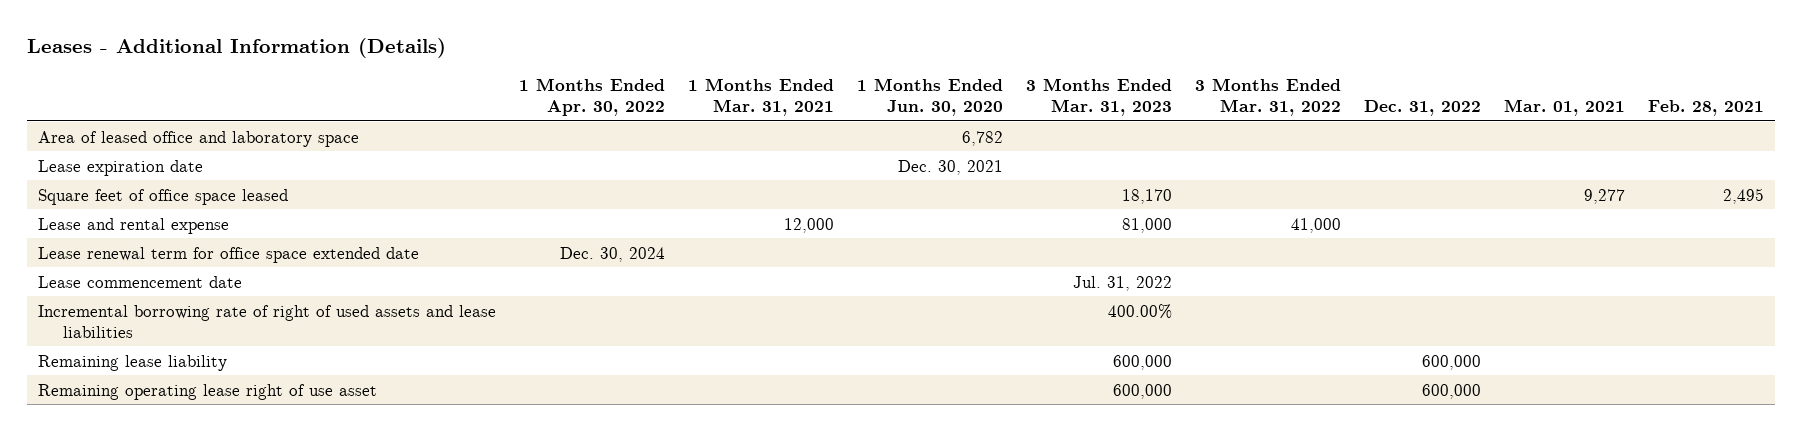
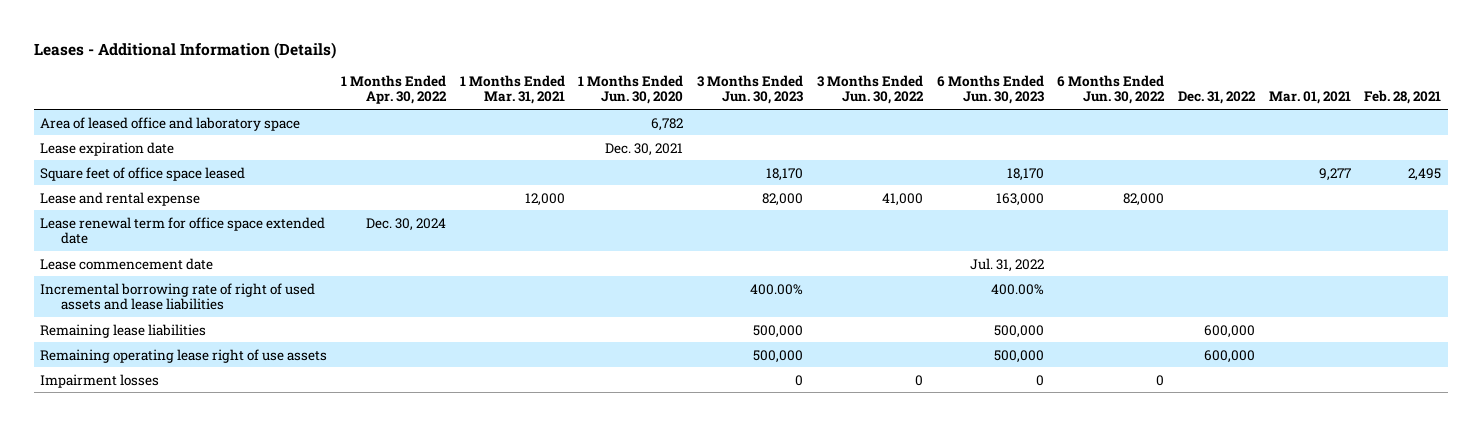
[1025,77,1172,116] 3 Months Ended Mar. 31, 2023 -> none
[1194,77,1341,116] 3 Months Ended Mar. 31, 2022 -> none
none -> [697,74,804,105] 3 Months Ended Jun. 30, 2023
none -> [816,74,924,105] 3 Months Ended Jun. 30, 2022
none -> [936,74,1044,105] 6 Months Ended Jun. 30, 2023
none -> [1057,74,1166,105] 6 Months Ended Jun. 30, 2022
[38,354,228,371] Remaining lease liability -> [40,323,207,338] Remaining lease liabilities
[38,383,378,400] Remaining operating lease right of use asset -> [40,348,328,363] Remaining operating lease right of use assets
none -> [40,373,160,388] Impairment losses

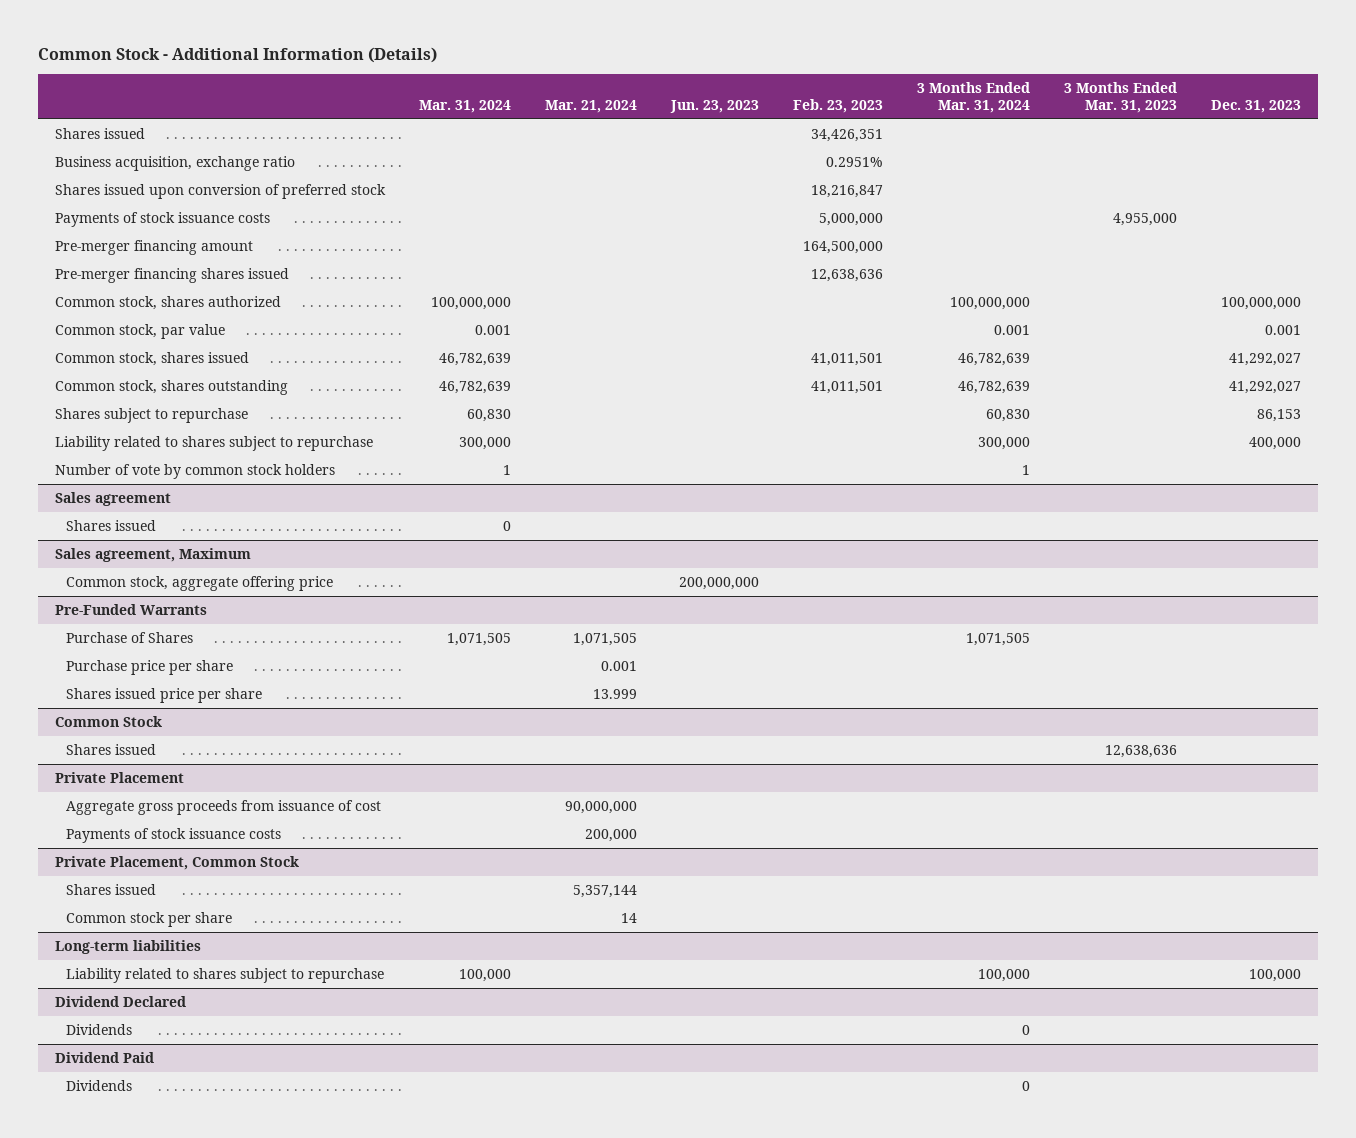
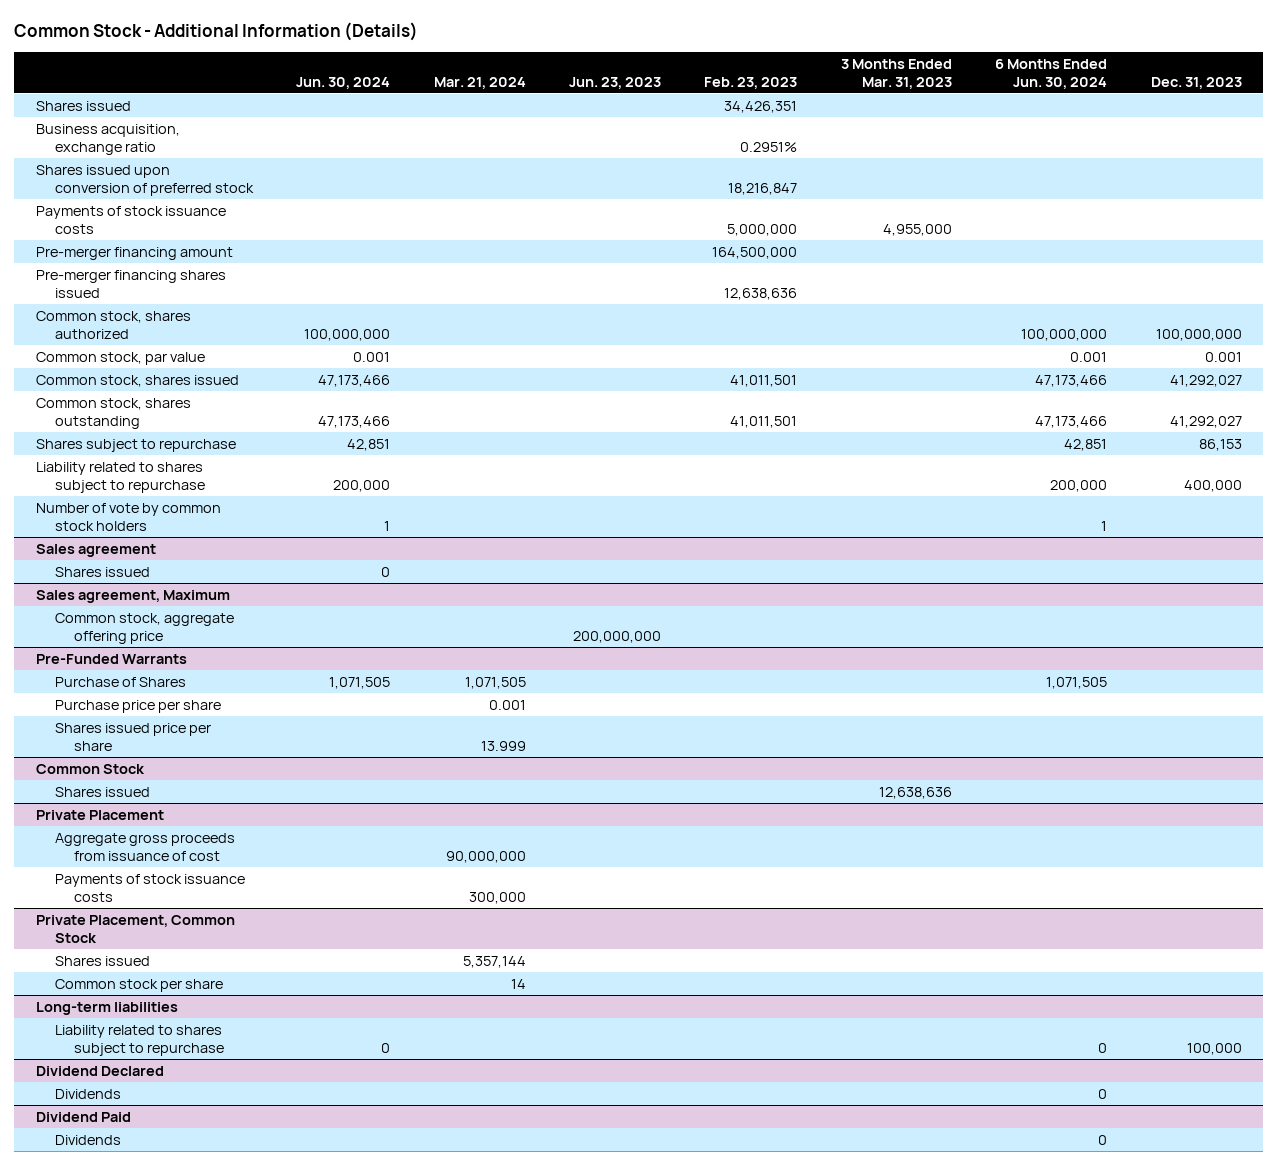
[419,99,512,113] Mar. 31, 2024 -> none
[916,81,1030,113] 3 Months Ended Mar. 31, 2024 -> none
none -> [296,76,391,89] Jun. 30, 2024
none -> [995,58,1108,89] 6 Months Ended Jun. 30, 2024
[585,828,638,842] 200,000 -> [468,891,526,904] 300,000

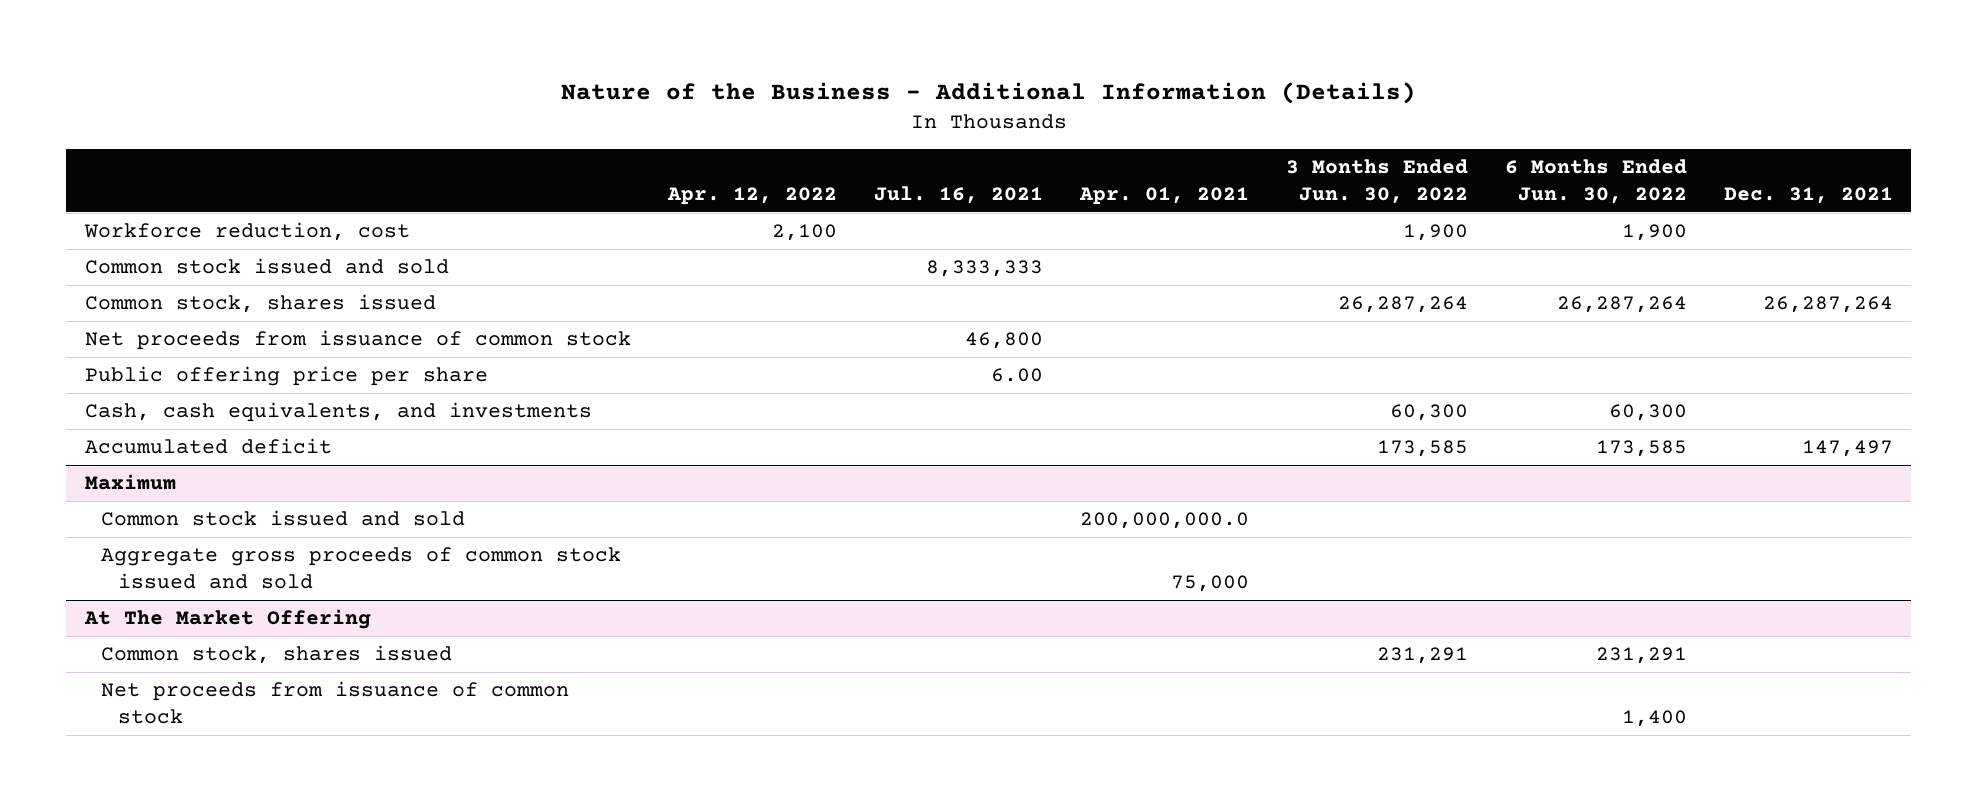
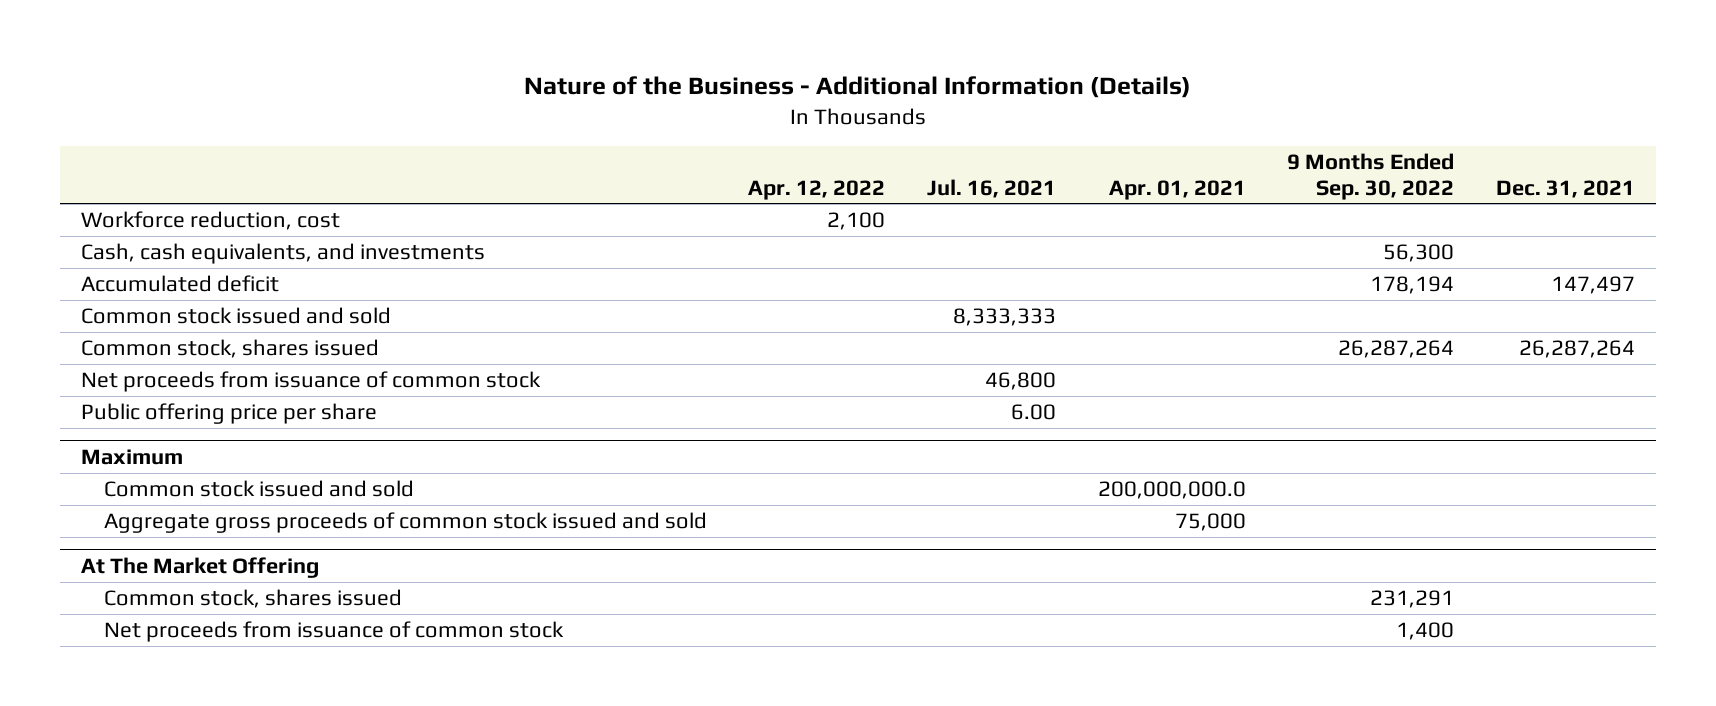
[1285,159,1468,205] 3 Months Ended Jun. 30, 2022 -> none
[1504,159,1687,205] 6 Months Ended Jun. 30, 2022 -> none
none -> [1287,153,1455,200] 9 Months Ended Sep. 30, 2022
[84,402,592,423] Cash, cash equivalents, and investments -> [81,243,486,265] Cash, cash equivalents, and investments
[84,438,332,455] Accumulated deficit -> [81,275,280,293] Accumulated deficit

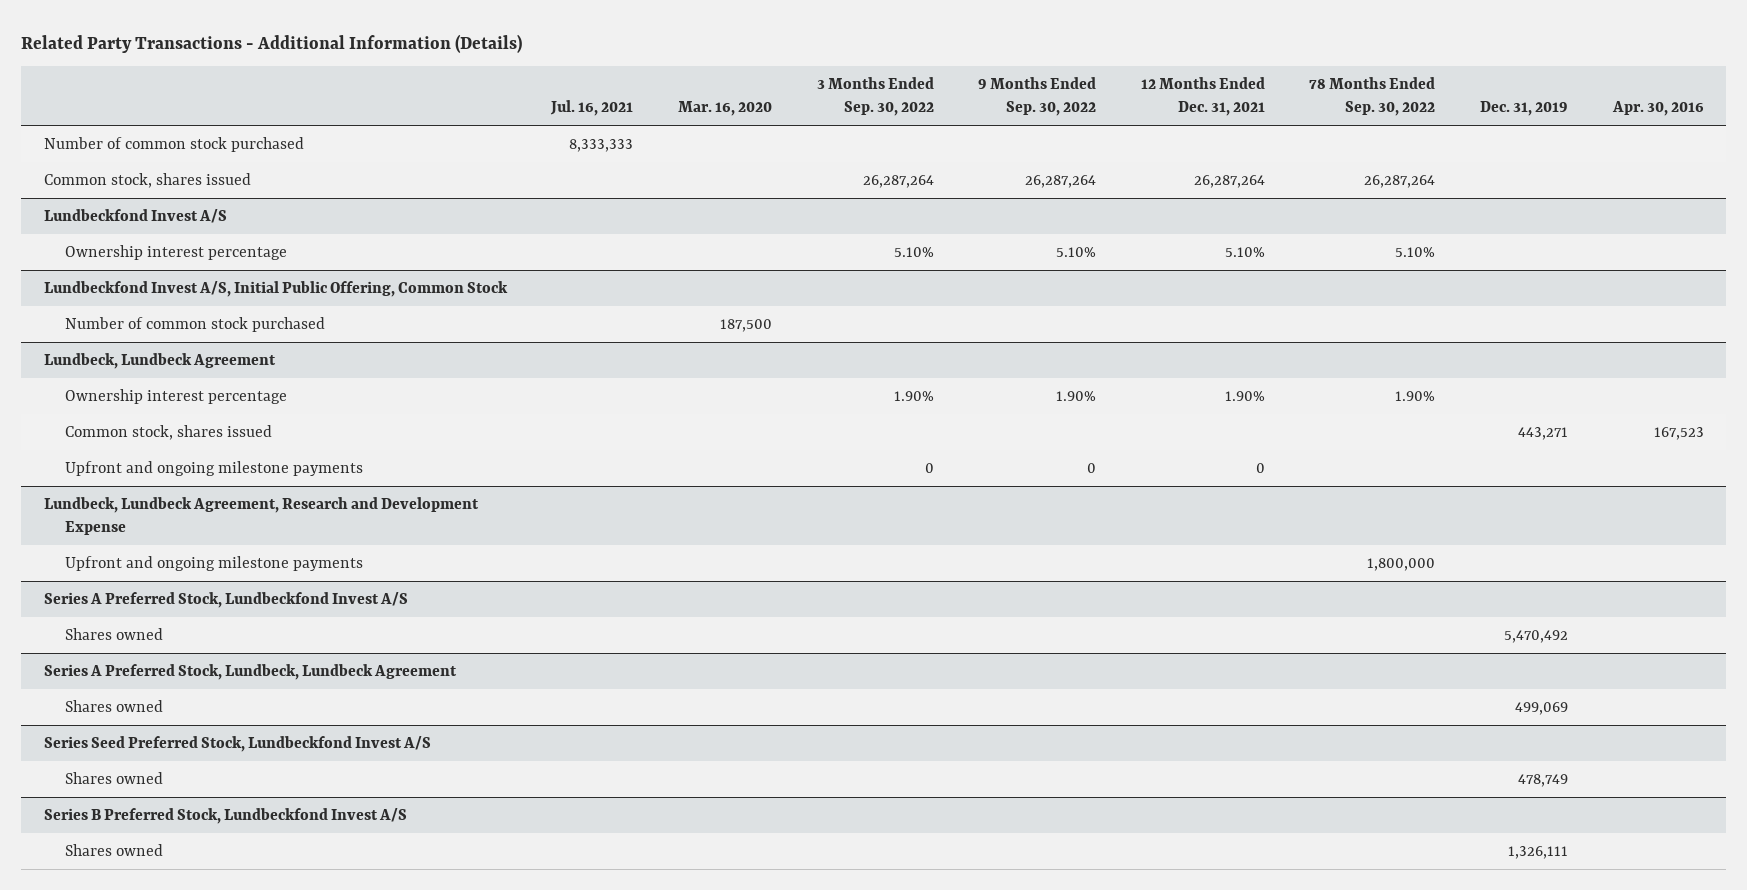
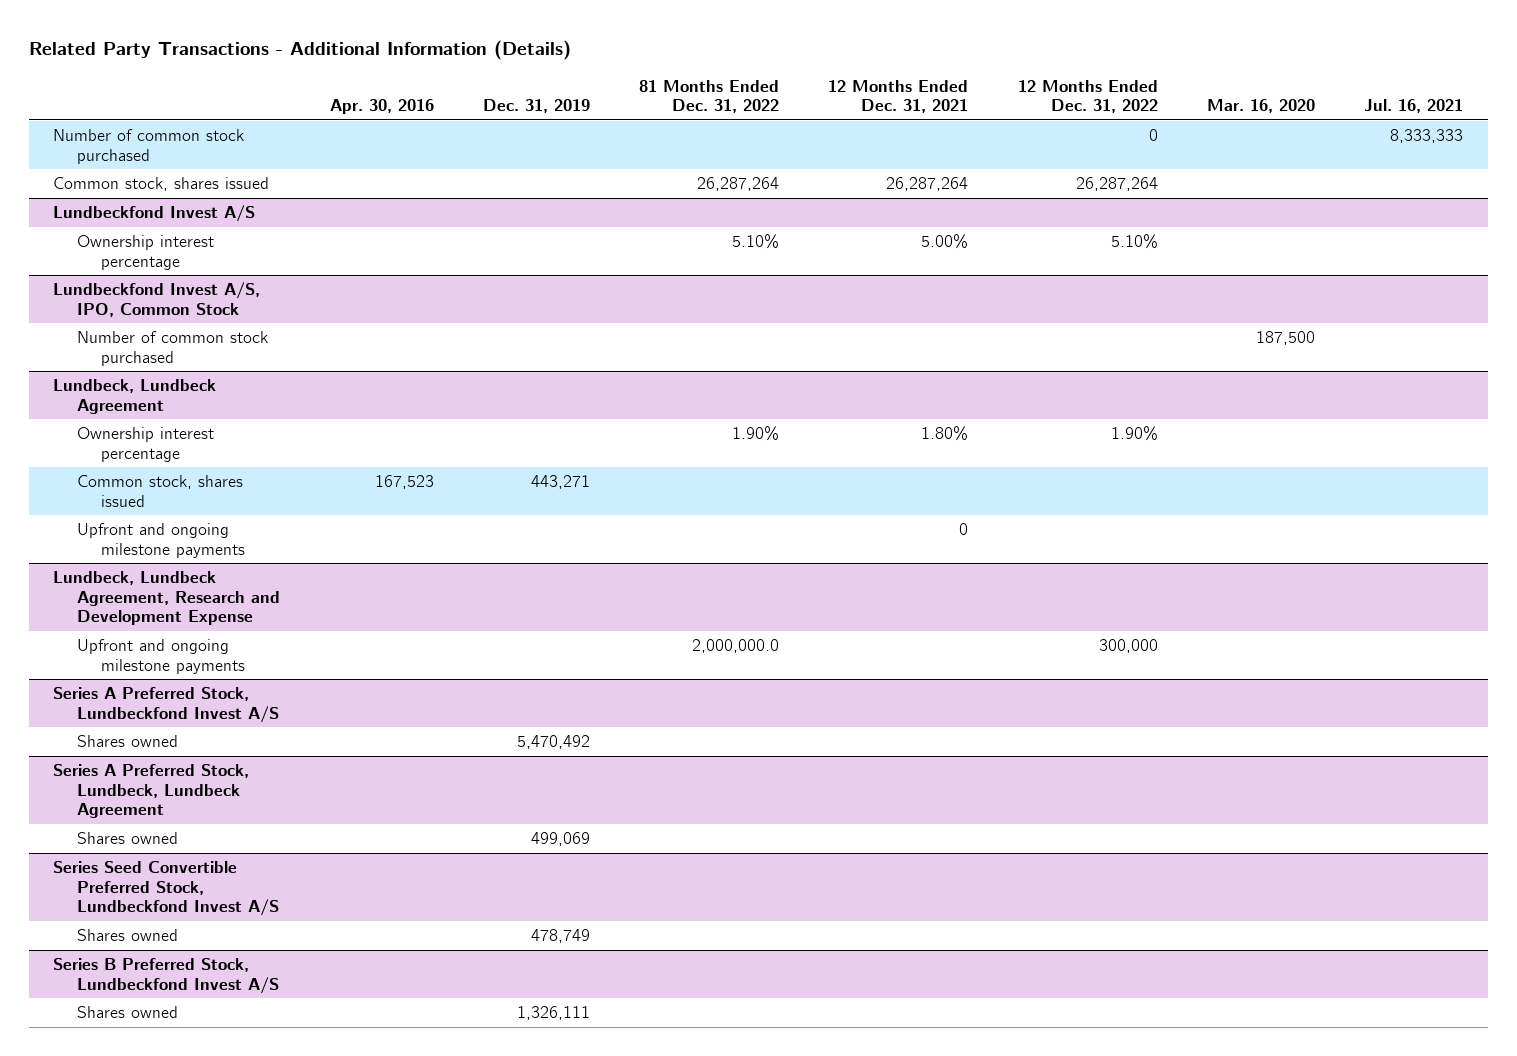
[816,77,934,117] 3 Months Ended Sep. 30, 2022 -> none
[978,77,1097,117] 9 Months Ended Sep. 30, 2022 -> none
[1309,77,1436,117] 78 Months Ended Sep. 30, 2022 -> none
none -> [639,79,780,114] 81 Months Ended Dec. 31, 2022
none -> [1017,79,1158,114] 12 Months Ended Dec. 31, 2022
[1224,247,1265,258] 5.10% -> [921,234,969,250] 5.00%
[43,281,508,298] Lundbeckfond Invest A/S, Initial Public Offering, Common Stock -> [53,282,261,317] Lundbeckfond Invest A/S, IPO, Common Stock
[1224,391,1265,402] 1.90% -> [921,426,969,442] 1.80%
[43,736,431,753] Series Seed Preferred Stock, Lundbeckfond Invest A/S -> [53,861,280,917] Series Seed Convertible Preferred Stock, Lundbeckfond Invest A/S

